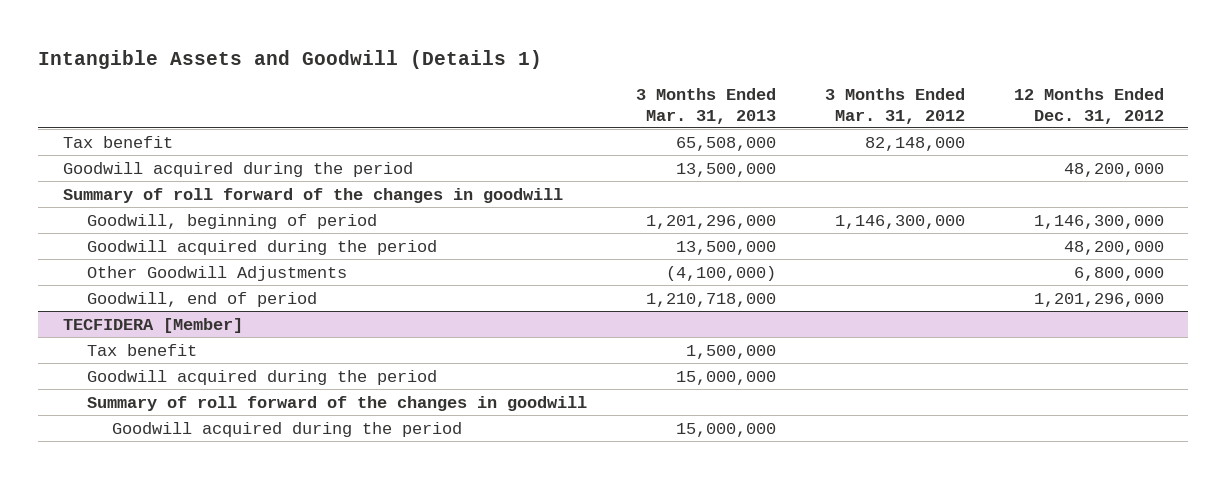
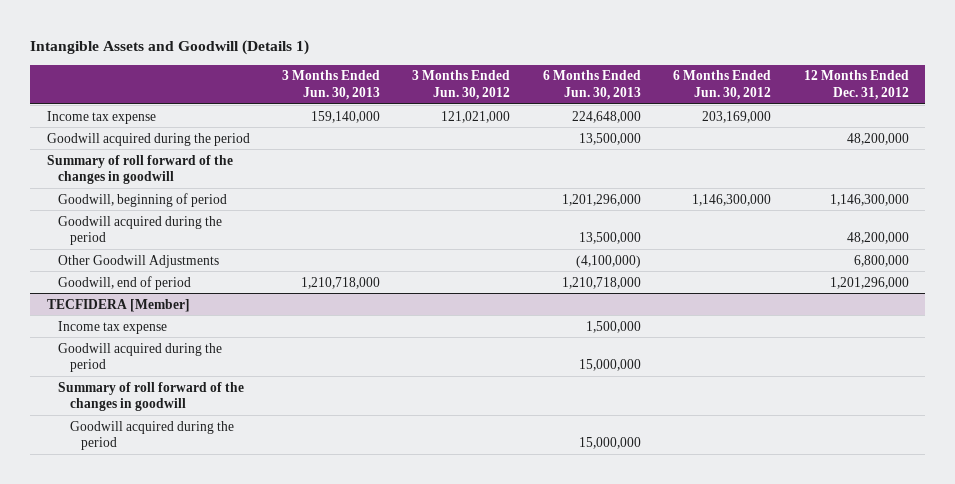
[636,88,777,124] 3 Months Ended Mar. 31, 2013 -> none
[824,88,965,124] 3 Months Ended Mar. 31, 2012 -> none
none -> [282,70,381,101] 3 Months Ended Jun. 30, 2013
none -> [412,70,511,101] 3 Months Ended Jun. 30, 2012
none -> [542,70,641,101] 6 Months Ended Jun. 30, 2013
none -> [673,70,772,101] 6 Months Ended Jun. 30, 2012
[62,135,173,148] Tax benefit -> [46,110,156,124] Income tax expense
[87,343,198,356] Tax benefit -> [58,320,168,334] Income tax expense

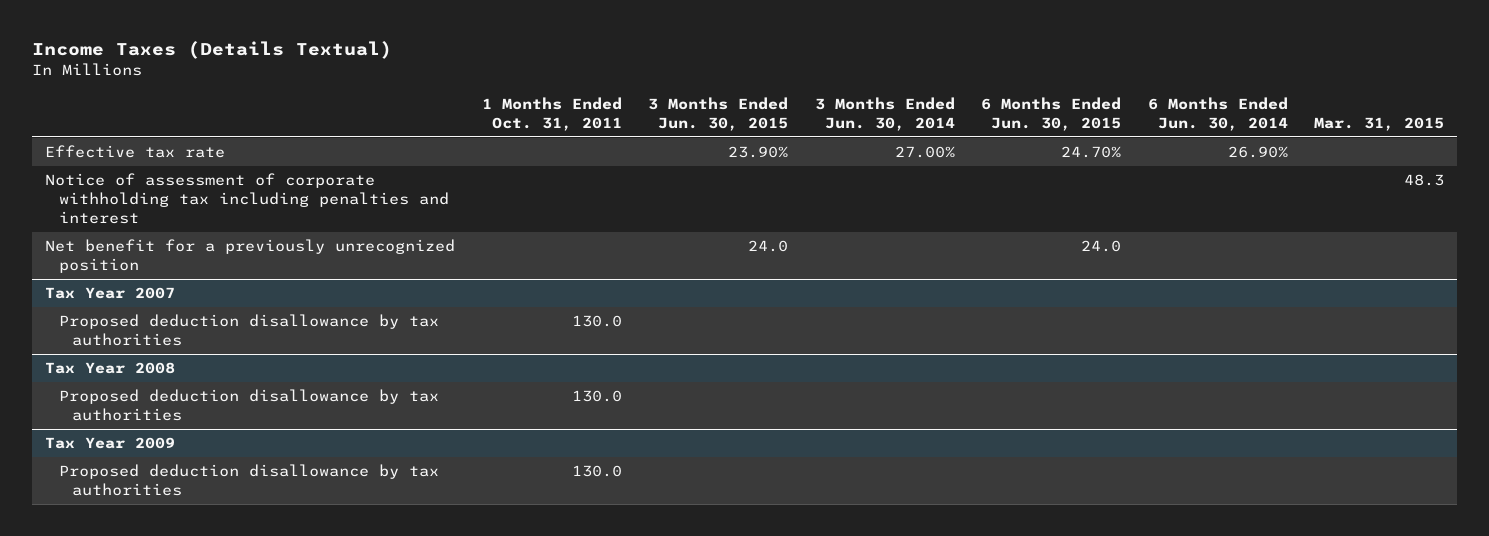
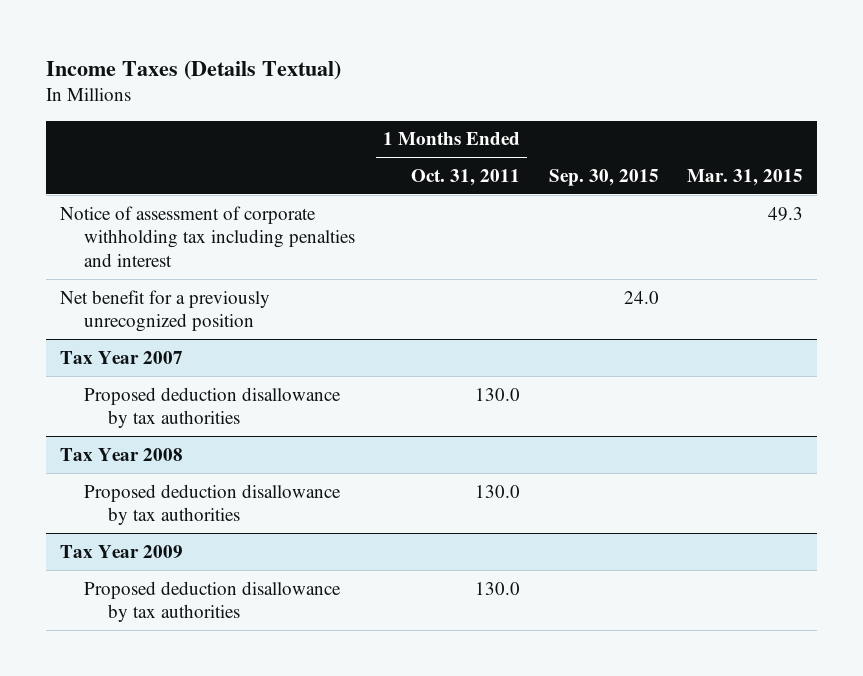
[648,96,789,131] 3 Months Ended Jun. 30, 2015 -> none
[814,96,955,131] 3 Months Ended Jun. 30, 2014 -> none
[981,96,1122,131] 6 Months Ended Jun. 30, 2015 -> none
[1147,96,1288,131] 6 Months Ended Jun. 30, 2014 -> none
none -> [548,168,659,186] Sep. 30, 2015
[45,145,226,159] Effective tax rate -> none
[1403,174,1444,187] 48.3 -> [768,206,804,221] 49.3

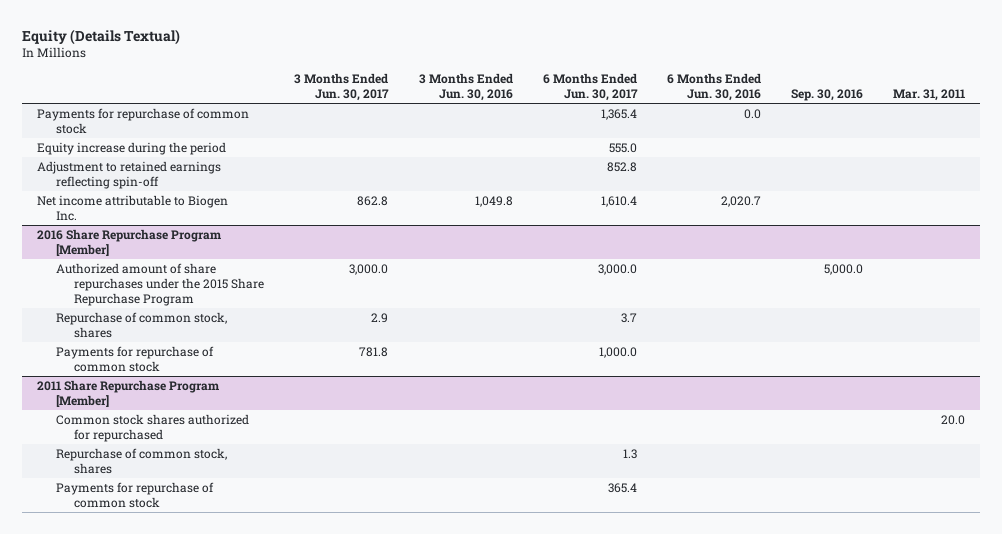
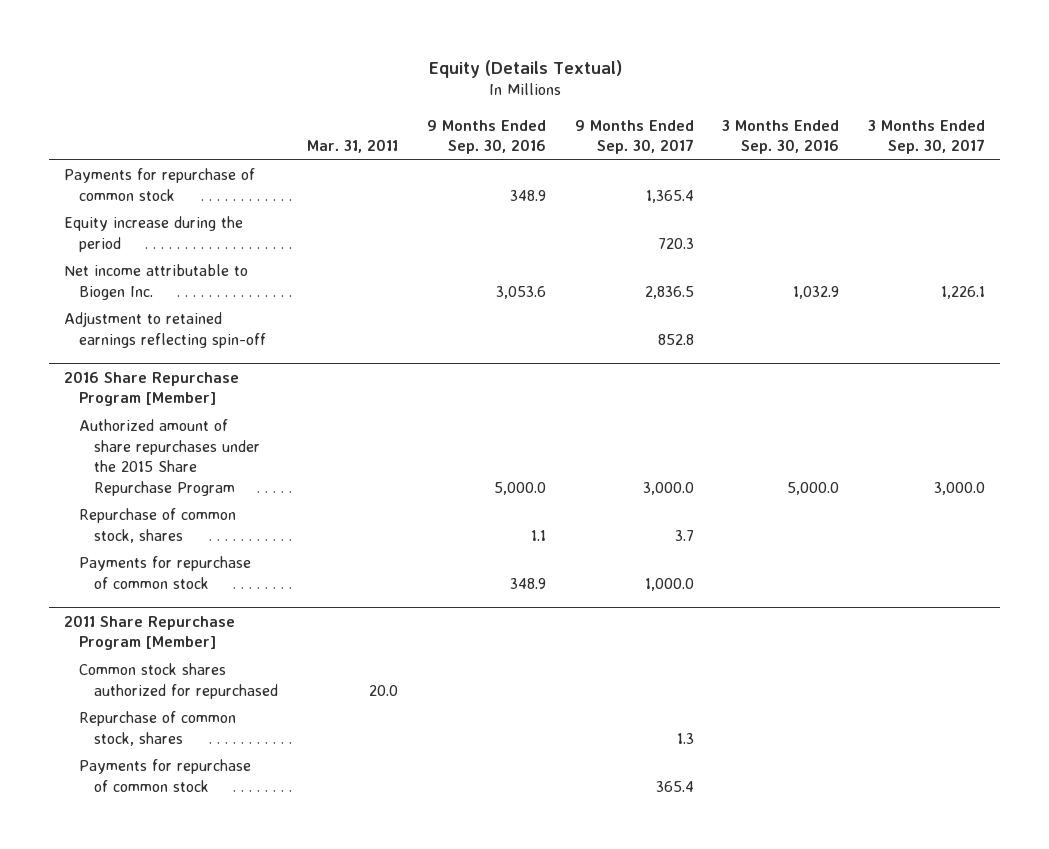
[294,72,390,102] 3 Months Ended Jun. 30, 2017 -> none
[418,72,513,102] 3 Months Ended Jun. 30, 2016 -> none
[542,72,638,102] 6 Months Ended Jun. 30, 2017 -> none
[667,72,762,102] 6 Months Ended Jun. 30, 2016 -> none
[791,89,864,102] Sep. 30, 2016 -> none
none -> [426,119,546,155] 9 Months Ended Sep. 30, 2016
none -> [574,119,694,155] 9 Months Ended Sep. 30, 2017
none -> [722,119,840,155] 3 Months Ended Sep. 30, 2016
none -> [868,119,986,155] 3 Months Ended Sep. 30, 2017
[36,160,221,190] Adjustment to retained earnings reflecting spin-off -> [63,312,266,348] Adjustment to retained earnings reflecting spin-off

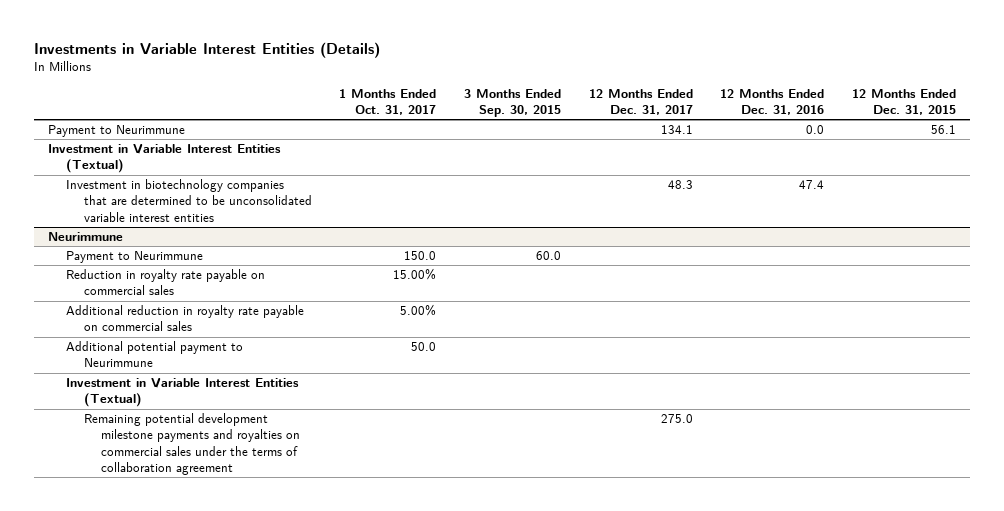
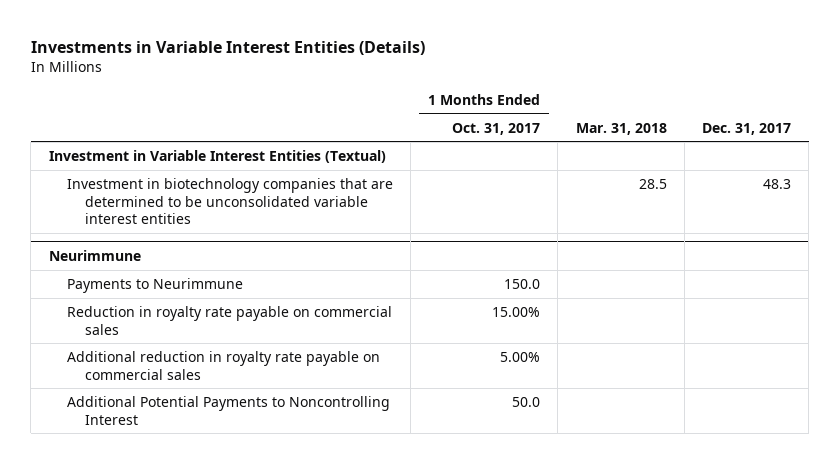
[463,88,561,118] 3 Months Ended Sep. 30, 2015 -> none
[588,88,693,116] 12 Months Ended Dec. 31, 2017 -> none
[720,88,825,116] 12 Months Ended Dec. 31, 2016 -> none
[851,88,956,116] 12 Months Ended Dec. 31, 2015 -> none
none -> [575,122,667,135] Mar. 31, 2018
none -> [702,122,792,135] Dec. 31, 2017
[48,125,186,138] Payment to Neurimmune -> none
[65,251,203,264] Payment to Neurimmune -> [66,277,243,293] Payments to Neurimmune
[65,378,299,408] Investment in Variable Interest Entities (Textual) -> none
[83,413,301,475] Remaining potential development milestone payments and royalties on commercial sales under the terms of collaboration agreement -> none
[65,341,243,368] Additional potential payment to Neurimmune -> [66,395,390,425] Additional Potential Payments to Noncontrolling Interest

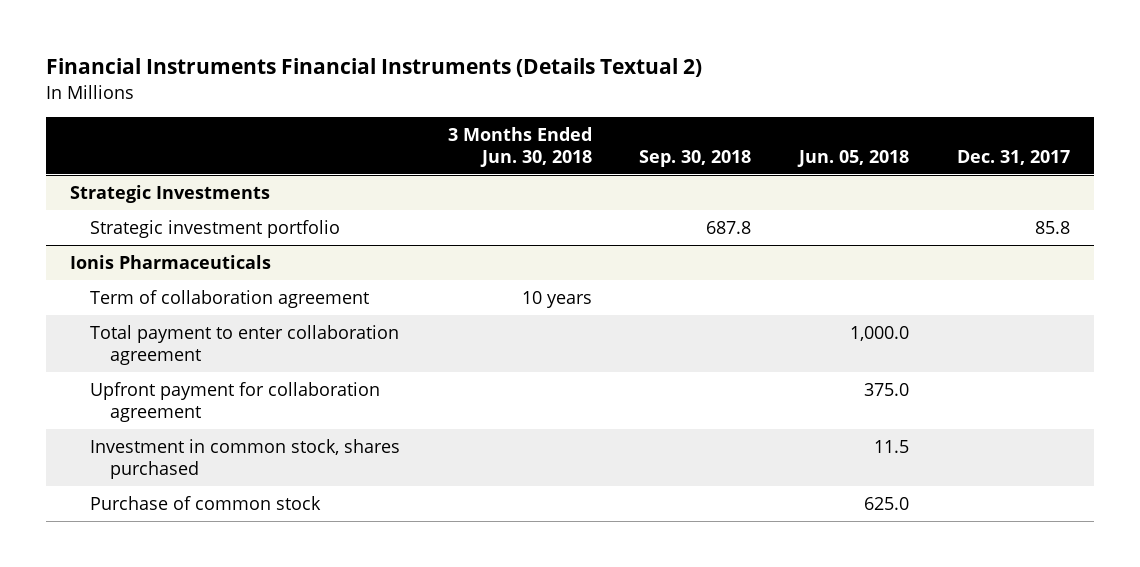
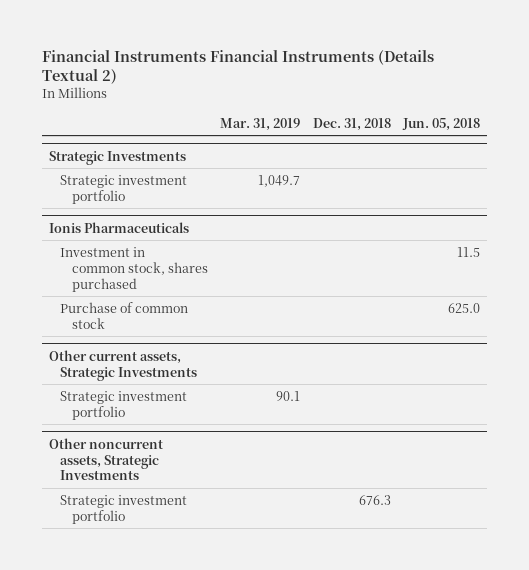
[447,126,592,167] 3 Months Ended Jun. 30, 2018 -> none
[639,149,752,167] Sep. 30, 2018 -> none
[956,149,1070,165] Dec. 31, 2017 -> none
none -> [220,117,301,131] Mar. 31, 2019
none -> [312,117,391,131] Dec. 31, 2018
[89,289,369,308] Term of collaboration agreement -> none
[89,324,399,366] Total payment to enter collaboration agreement -> none
[89,381,380,423] Upfront payment for collaboration agreement -> none
none -> [48,349,198,381] Other current assets, Strategic Investments
none -> [60,390,188,420] Strategic investment portfolio
none -> [48,437,163,481] Other noncurrent assets, Strategic Investments
none -> [60,494,188,524] Strategic investment portfolio

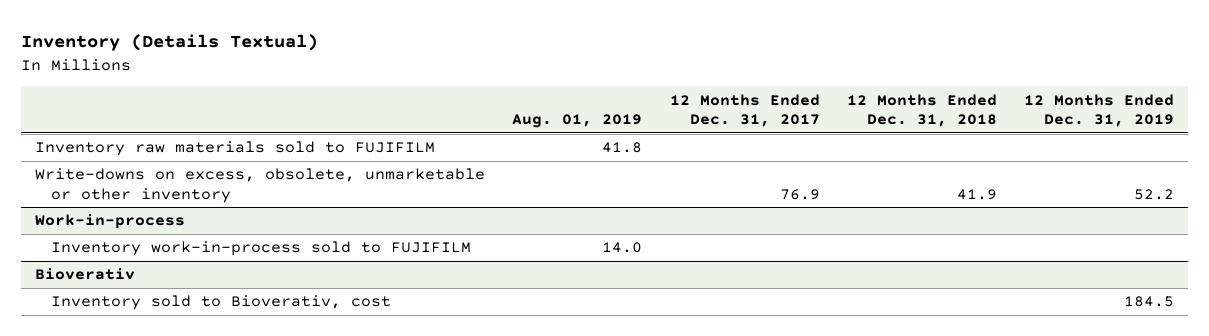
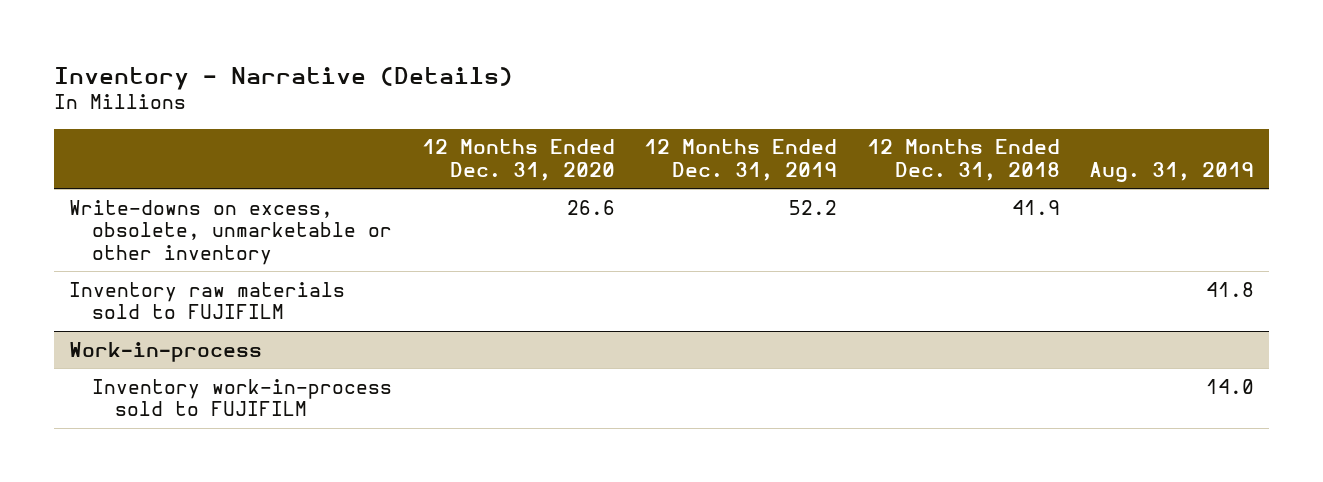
[21,34,319,52] Inventory (Details Textual) -> [53,66,513,90] Inventory - Narrative (Details)
[512,114,643,129] Aug. 01, 2019 -> none
[669,93,820,128] 12 Months Ended Dec. 31, 2017 -> none
none -> [421,139,615,181] 12 Months Ended Dec. 31, 2020
none -> [1089,161,1255,182] Aug. 31, 2019
[35,141,436,157] Inventory raw materials sold to FUJIFILM -> [68,281,345,320] Inventory raw materials sold to FUJIFILM
[35,268,136,281] Bioverativ -> none
[50,295,391,311] Inventory sold to Bioverativ, cost -> none

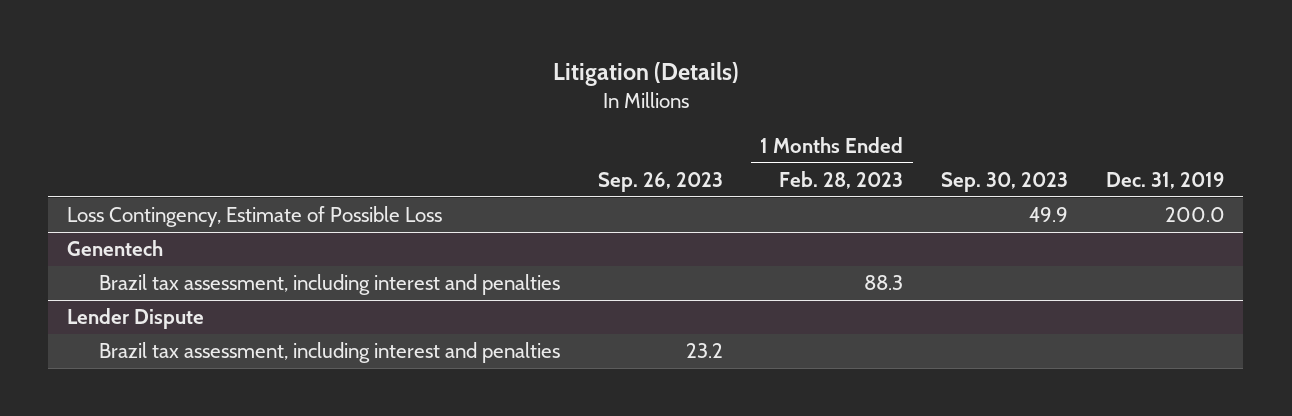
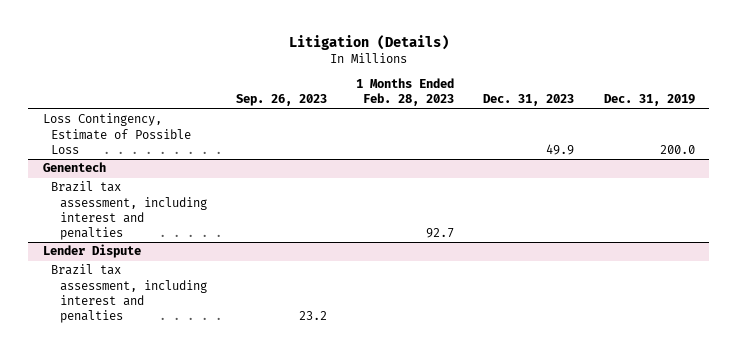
[940,171,1068,192] Sep. 30, 2023 -> none
none -> [483,94,575,107] Dec. 31, 2023
[864,275,904,291] 88.3 -> [426,228,455,239] 92.7

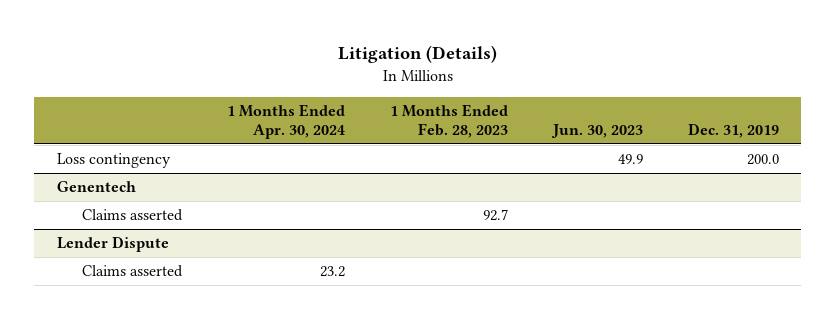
[236,94,328,107] Sep. 26, 2023 -> none
[483,94,575,107] Dec. 31, 2023 -> none
none -> [226,104,345,140] 1 Months Ended Apr. 30, 2024
none -> [550,124,643,139] Jun. 30, 2023
[42,113,192,155] Loss Contingency, Estimate of Possible Loss -> [56,153,171,169] Loss contingency
[51,181,208,241] Brazil tax assessment, including interest and penalties -> [81,209,183,222] Claims asserted
[51,264,208,324] Brazil tax assessment, including interest and penalties -> [81,265,183,278] Claims asserted

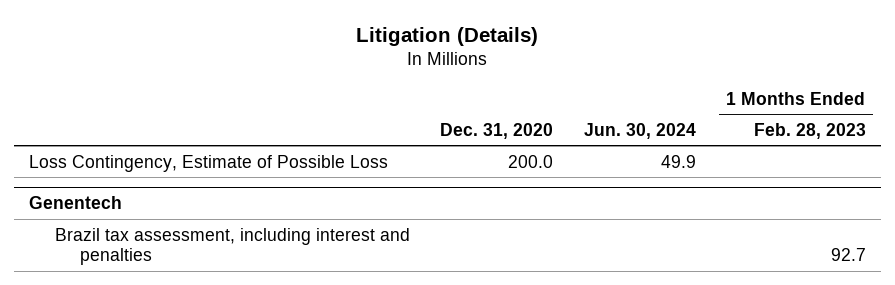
[226,104,345,140] 1 Months Ended Apr. 30, 2024 -> none
[550,124,643,139] Jun. 30, 2023 -> none
[687,123,779,139] Dec. 31, 2019 -> none
none -> [440,122,554,139] Dec. 31, 2020
none -> [583,122,696,139] Jun. 30, 2024
[56,153,171,169] Loss contingency -> [29,154,389,172] Loss Contingency, Estimate of Possible Loss
[56,236,169,253] Lender Dispute -> none
[81,265,183,278] Claims asserted -> none
[81,209,183,222] Claims asserted -> [54,227,410,266] Brazil tax assessment, including interest and penalties

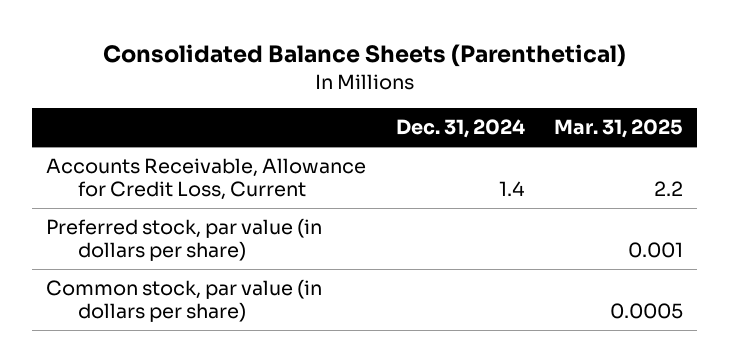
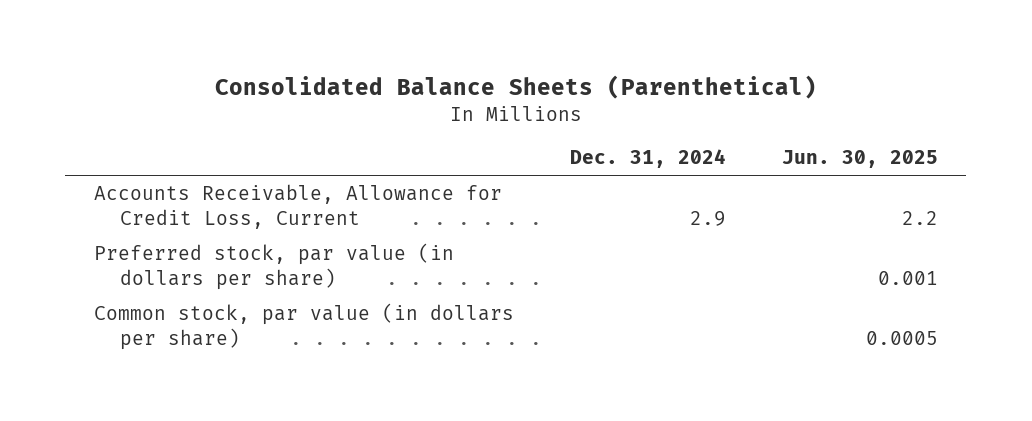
[553,119,683,139] Mar. 31, 2025 -> none
none -> [782,150,939,169] Jun. 30, 2025
[498,181,525,197] 1.4 -> [689,211,726,227] 2.9

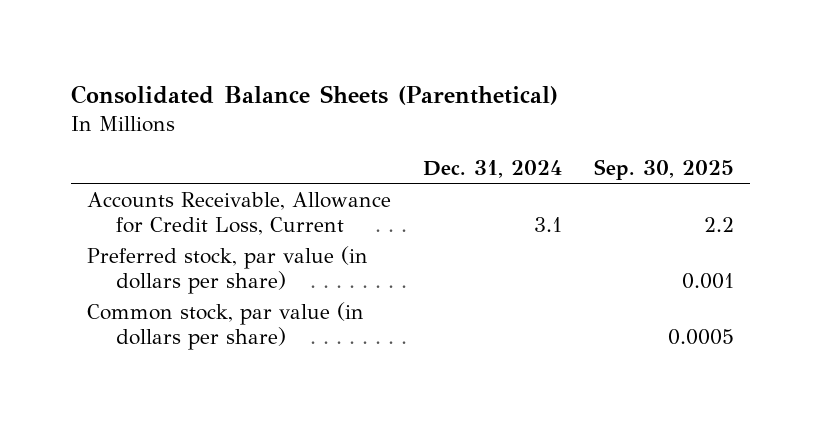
[782,150,939,169] Jun. 30, 2025 -> none
none -> [593,158,734,180] Sep. 30, 2025
[689,211,726,227] 2.9 -> [533,216,562,232] 3.1

